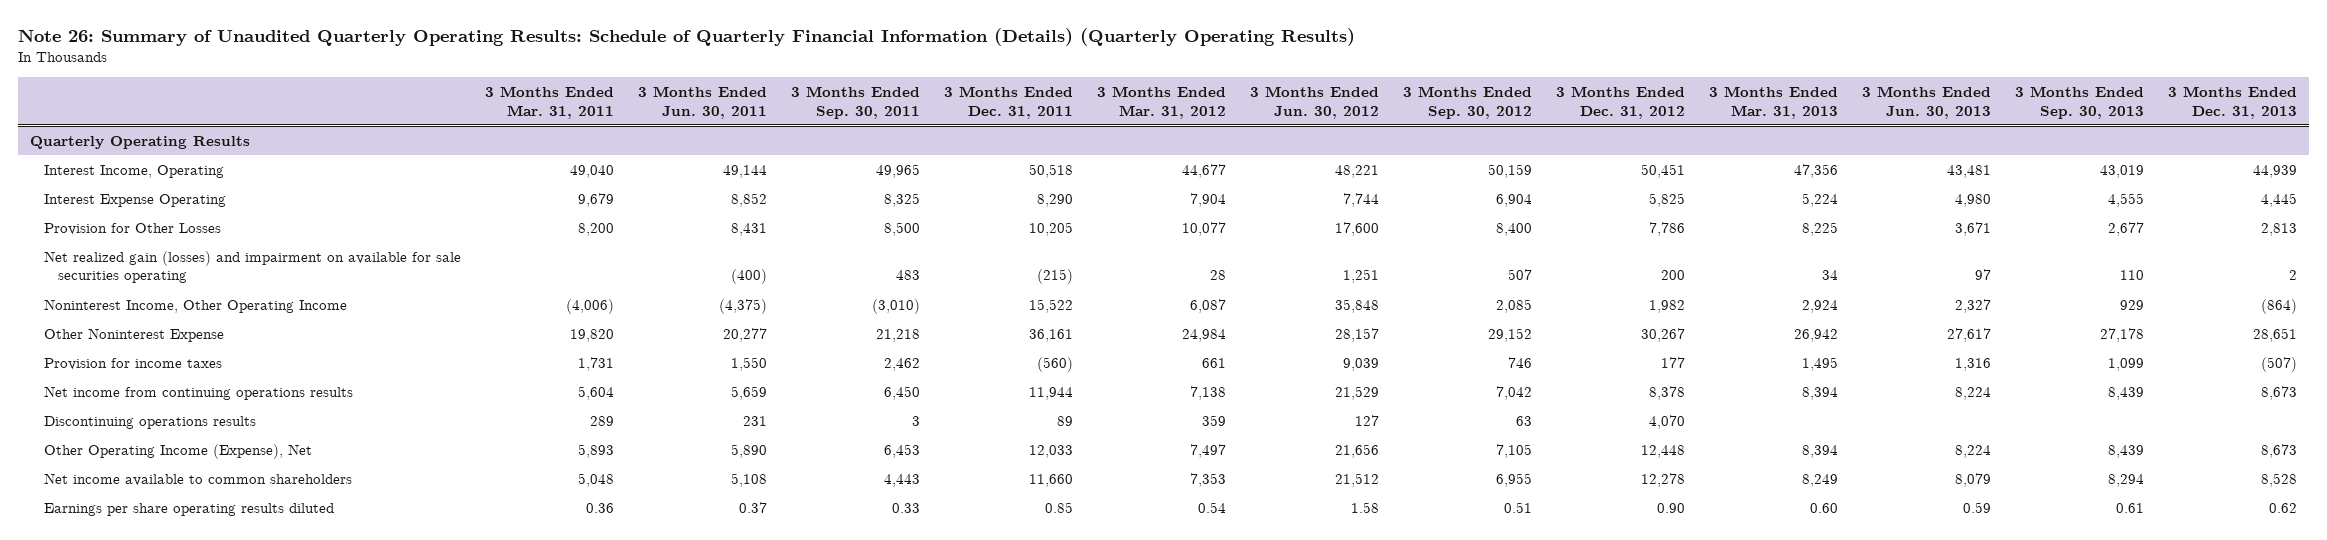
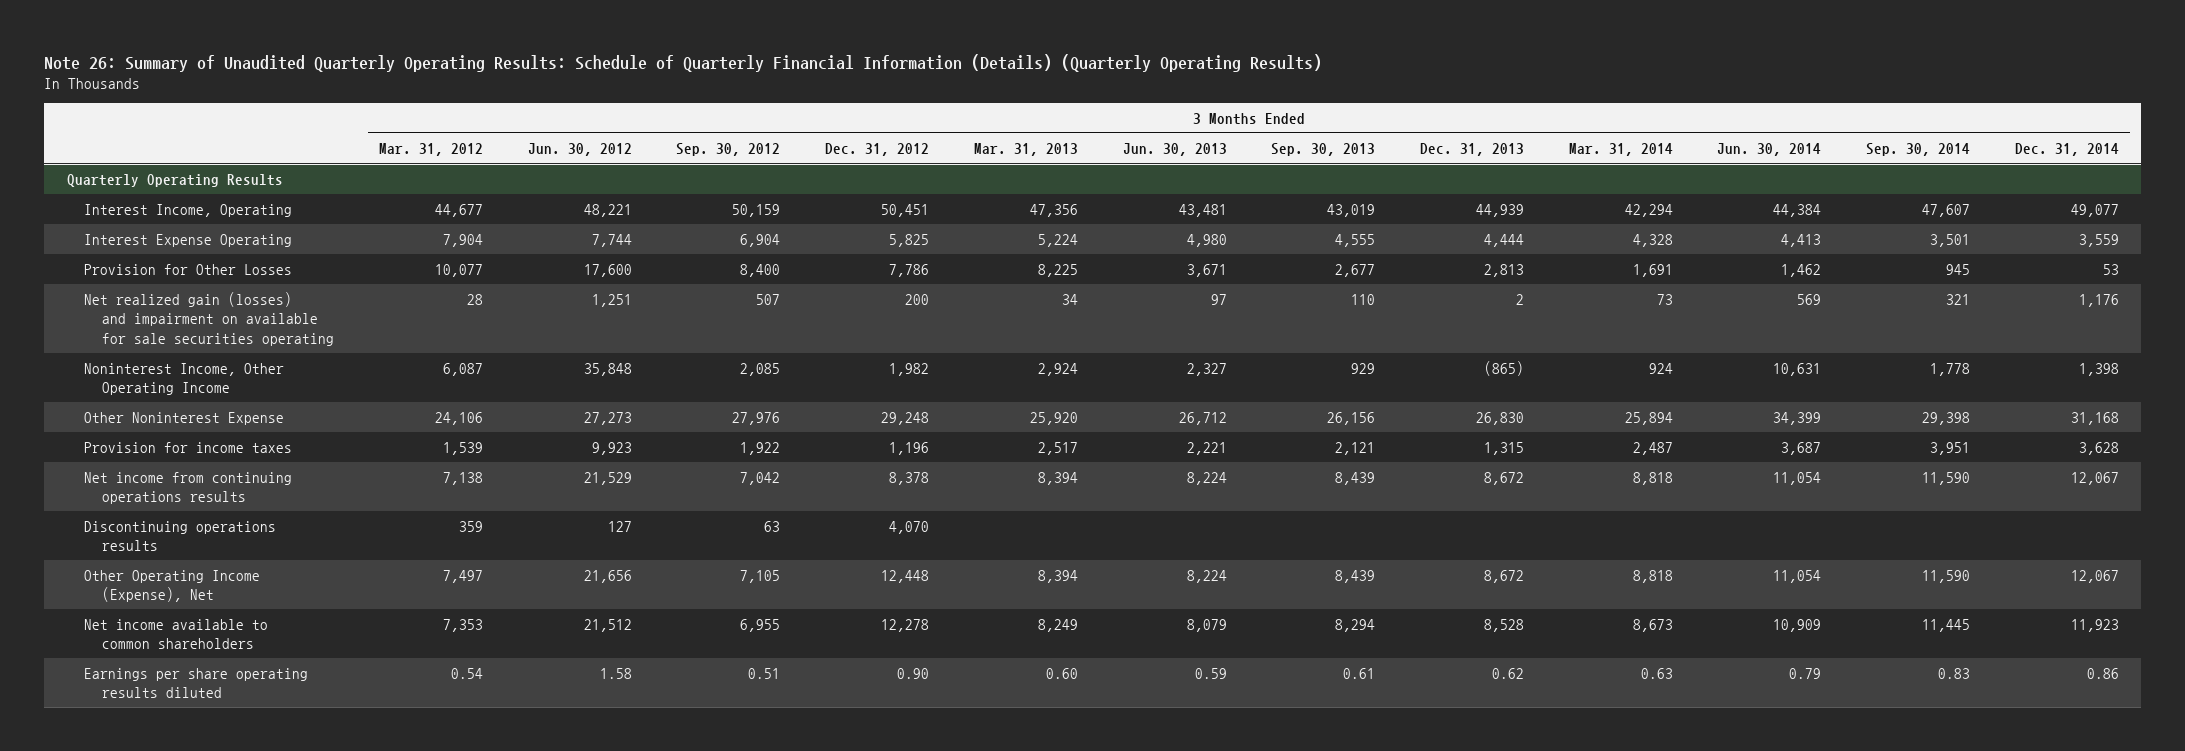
[485,86,615,119] 3 Months Ended Mar. 31, 2011 -> none
[638,86,768,119] 3 Months Ended Jun. 30, 2011 -> none
[791,86,921,119] 3 Months Ended Sep. 30, 2011 -> none
[944,86,1074,119] 3 Months Ended Dec. 31, 2011 -> none
none -> [1568,142,1673,156] Mar. 31, 2014
none -> [1717,142,1822,156] Jun. 30, 2014
none -> [1865,142,1970,156] Sep. 30, 2014
none -> [2014,142,2119,156] Dec. 31, 2014
[2260,192,2297,207] 4,445 -> [1483,233,1524,247] 4,444
[2260,298,2297,314] (864) -> [1483,360,1524,376] (865)
[1181,328,1226,342] 24,984 -> [435,411,484,425] 24,106
[1334,327,1379,342] 28,157 -> [583,411,632,425] 27,273
[1487,327,1532,342] 29,152 -> [732,411,781,425] 27,976
[1640,327,1685,342] 30,267 -> [881,411,930,425] 29,248
[1793,328,1838,342] 26,942 -> [1029,411,1078,425] 25,920
[1946,327,1991,342] 27,617 -> [1178,411,1227,425] 26,712
[2099,327,2144,342] 27,178 -> [1327,411,1376,425] 26,156
[2252,327,2297,342] 28,651 -> [1475,411,1524,425] 26,830
[1201,357,1226,368] 661 -> [443,441,484,455] 1,539
[1342,357,1379,371] 9,039 -> [591,441,632,455] 9,923
[1507,356,1532,368] 746 -> [740,441,781,455] 1,922
[1660,356,1685,368] 177 -> [889,441,930,455] 1,196
[1801,356,1838,371] 1,495 -> [1037,441,1078,455] 2,517
[1954,357,1991,371] 1,316 -> [1186,441,1227,455] 2,221
[2107,357,2144,371] 1,099 -> [1335,441,1376,455] 2,121
[2260,356,2297,372] (507) -> [1483,441,1524,455] 1,315
[2260,385,2297,400] 8,673 -> [1483,471,1524,485] 8,672
[2260,443,2297,458] 8,673 -> [1483,569,1524,583] 8,672

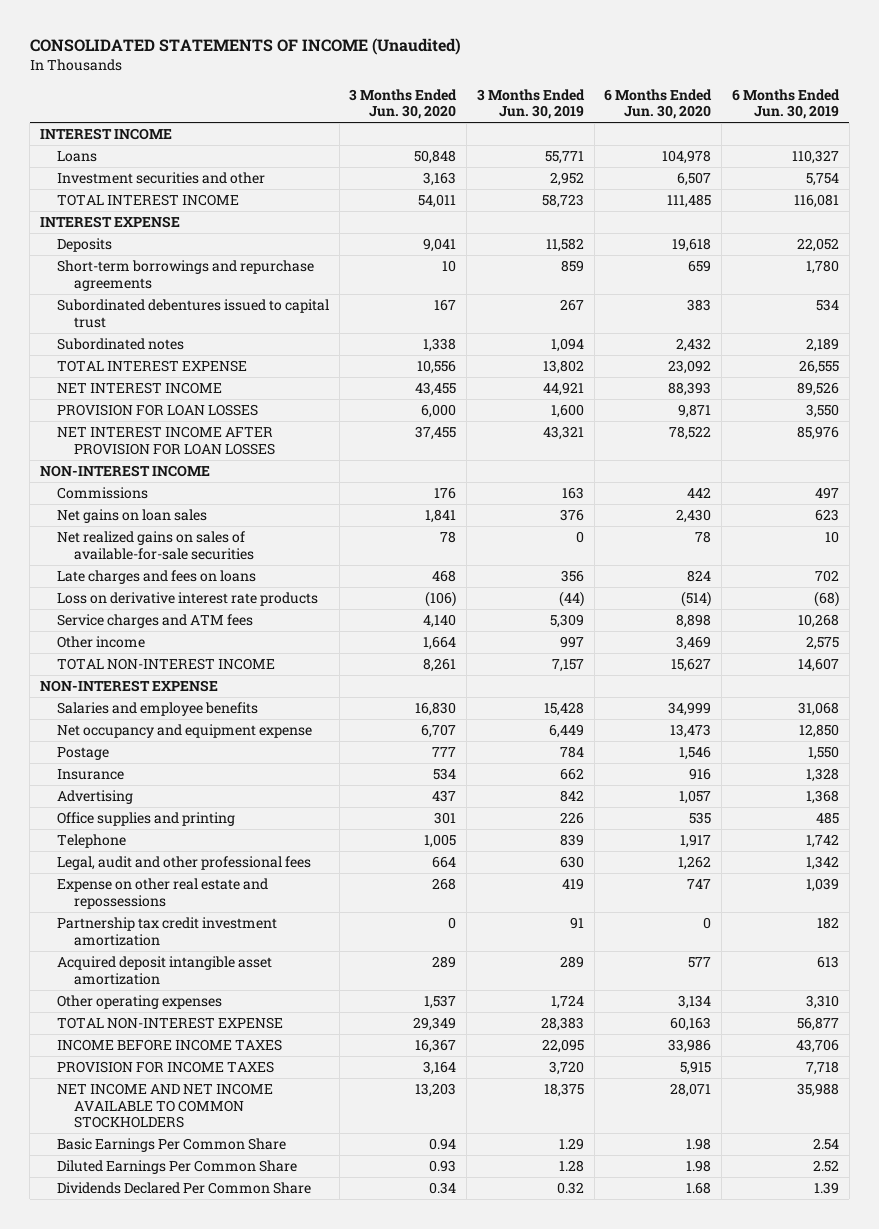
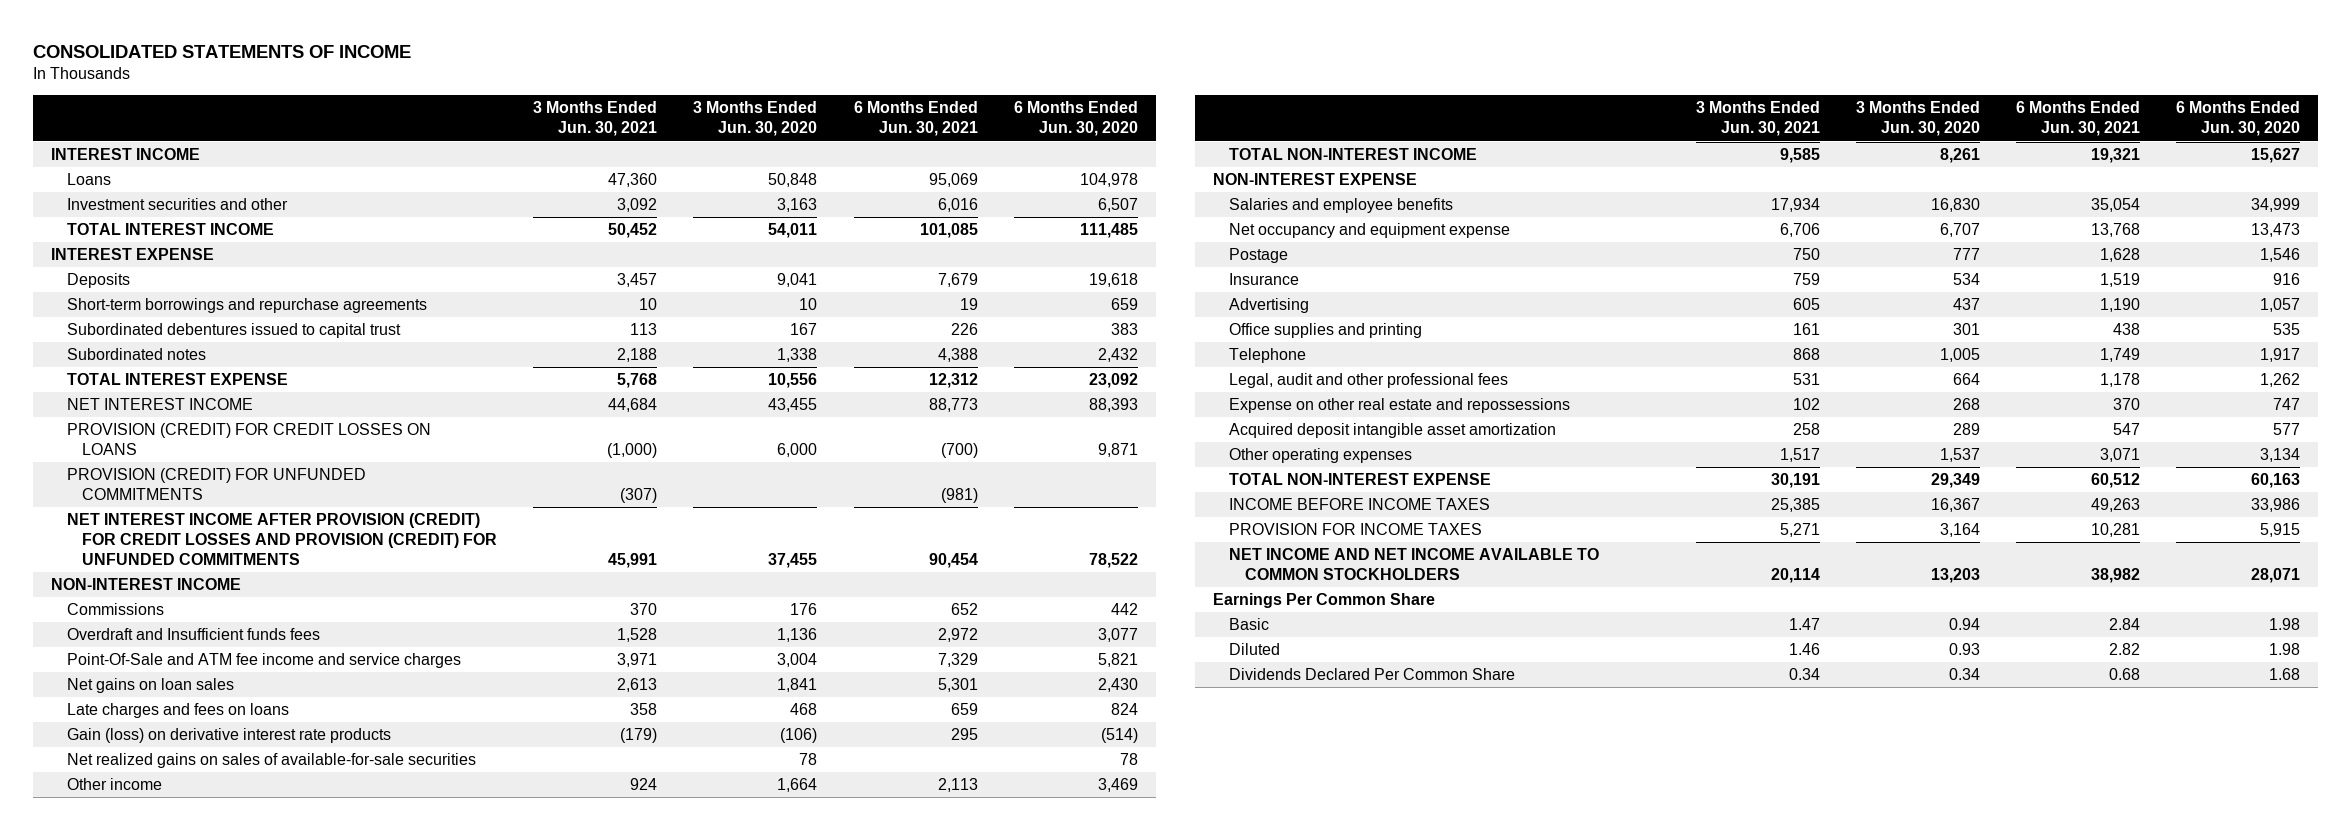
[29,38,461,56] CONSOLIDATED STATEMENTS OF INCOME (Unaudited) -> [33,44,412,58] CONSOLIDATED STATEMENTS OF INCOME
[476,88,585,120] 3 Months Ended Jun. 30, 2019 -> none
[731,88,840,120] 6 Months Ended Jun. 30, 2019 -> none
none -> [533,101,658,137] 3 Months Ended Jun. 30, 2021
none -> [853,101,978,137] 6 Months Ended Jun. 30, 2021
[56,403,258,416] PROVISION FOR LOAN LOSSES -> [66,423,431,456] PROVISION (CREDIT) FOR CREDIT LOSSES ON LOANS
none -> [66,468,366,501] PROVISION (CREDIT) FOR UNFUNDED COMMITMENTS
[56,425,275,455] NET INTEREST INCOME AFTER PROVISION FOR LOAN LOSSES -> [66,513,498,566] NET INTEREST INCOME AFTER PROVISION (CREDIT) FOR CREDIT LOSSES AND PROVISION (CREDIT) FOR UNFUNDED COMMITMENTS
none -> [66,628,320,641] Overdraft and Insufficient funds fees
none -> [66,653,461,669] Point-Of-Sale and ATM fee income and service charges
[56,613,253,628] Service charges and ATM fees -> none
[56,591,318,606] Loss on derivative interest rate products -> [66,728,391,744] Gain (loss) on derivative interest rate products
[56,530,254,560] Net realized gains on sales of available-for-sale securities -> [66,753,476,769] Net realized gains on sales of available-for-sale securities
[56,916,277,946] Partnership tax credit investment amortization -> none
none -> [1213,593,1436,609] Earnings Per Common Share
[56,1137,286,1152] Basic Earnings Per Common Share -> [1228,618,1269,631] Basic
[56,1159,297,1174] Diluted Earnings Per Common Share -> [1228,643,1280,656] Diluted

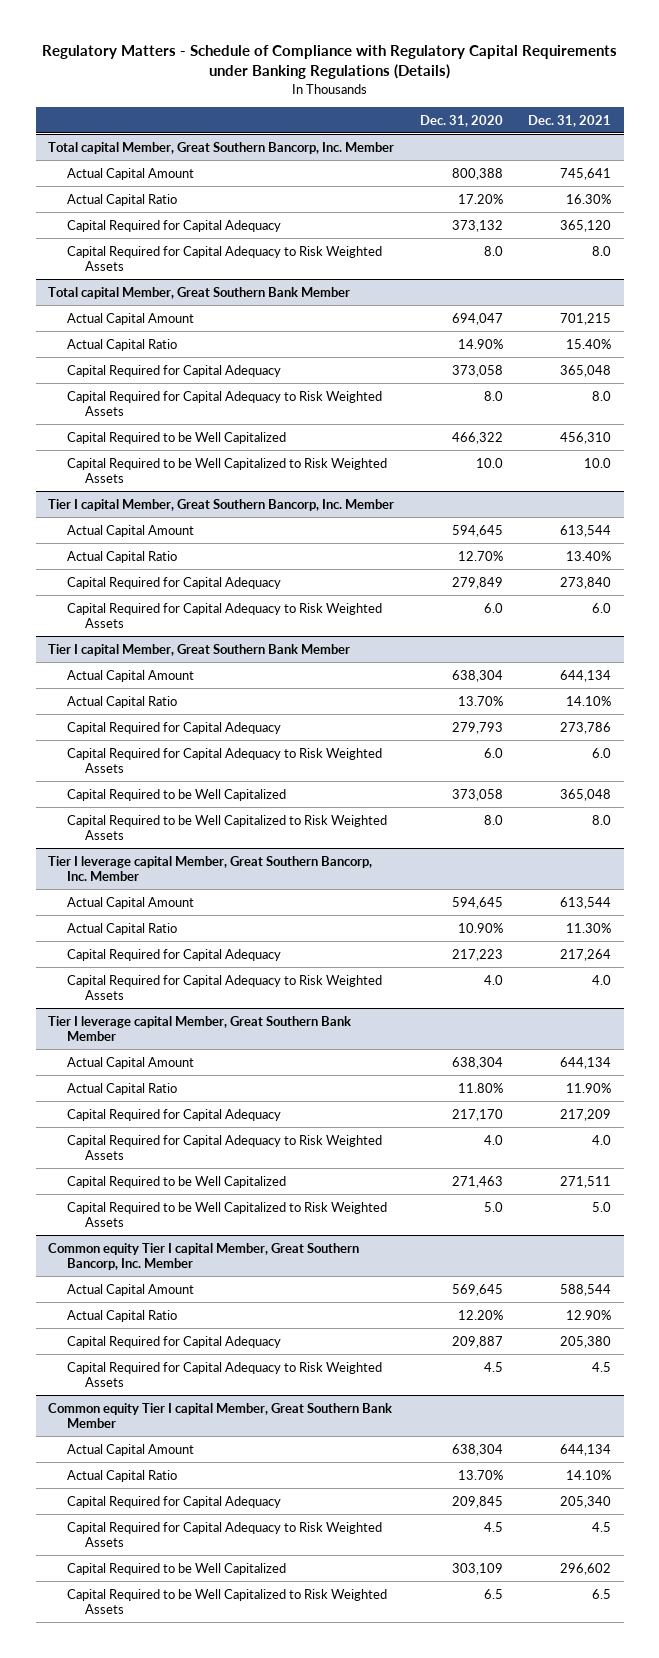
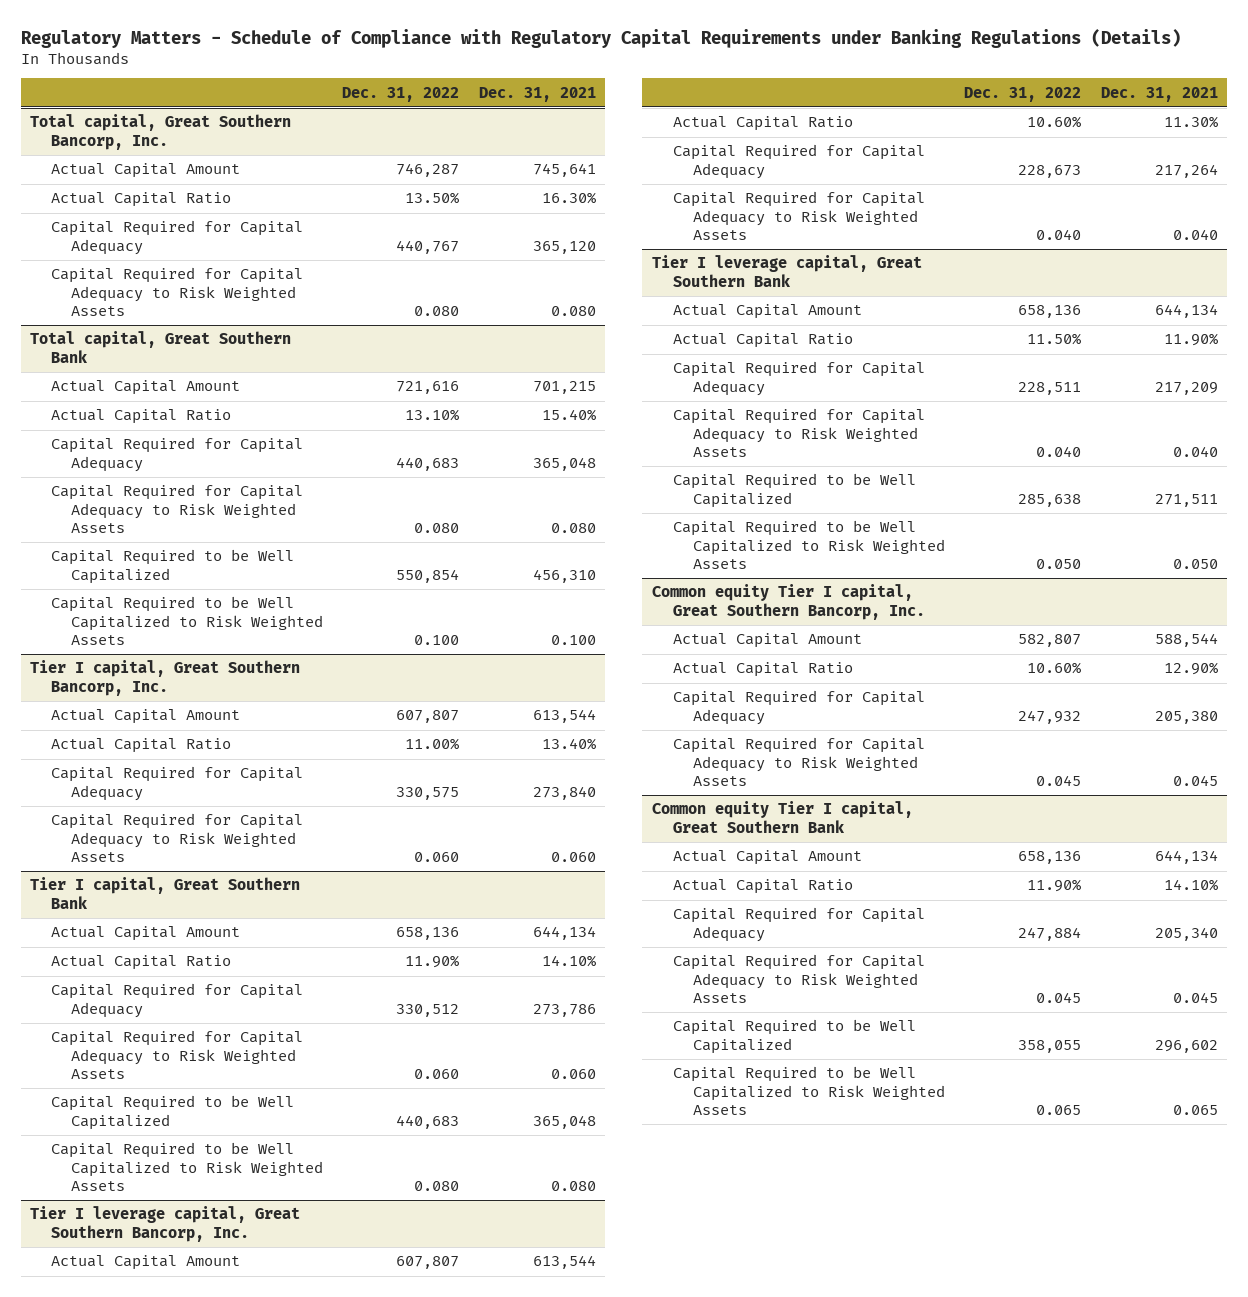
[419,114,503,127] Dec. 31, 2020 -> none
none -> [342,86,460,102] Dec. 31, 2022
[48,141,395,154] Total capital Member, Great Southern Bancorp, Inc. Member -> [30,114,292,150] Total capital, Great Southern Bancorp, Inc.
[592,245,612,256] 8.0 -> [550,305,596,316] 0.080
[48,286,351,299] Total capital Member, Great Southern Bank Member -> [30,331,292,363] Total capital, Great Southern Bank
[592,390,612,401] 8.0 -> [550,522,596,533] 0.080
[584,457,612,468] 10.0 -> [550,634,596,645] 0.100
[48,498,395,511] Tier I capital Member, Great Southern Bancorp, Inc. Member -> [30,660,301,696] Tier I capital, Great Southern Bancorp, Inc.
[592,602,612,613] 6.0 -> [550,851,596,862] 0.060
[48,643,351,656] Tier I capital Member, Great Southern Bank Member -> [30,877,301,909] Tier I capital, Great Southern Bank
[592,747,612,758] 6.0 -> [550,1068,596,1079] 0.060
[592,814,612,825] 8.0 -> [550,1180,596,1191] 0.080
[48,855,373,882] Tier I leverage capital Member, Great Southern Bancorp, Inc. Member -> [30,1206,301,1242] Tier I leverage capital, Great Southern Bancorp, Inc.
[592,974,612,985] 4.0 -> [1172,228,1218,240] 0.040
[48,1015,352,1042] Tier I leverage capital Member, Great Southern Bank Member -> [652,255,923,287] Tier I leverage capital, Great Southern Bank
[592,1134,612,1145] 4.0 -> [1172,445,1218,457] 0.040
[592,1201,612,1212] 5.0 -> [1172,558,1218,569] 0.050
[48,1242,360,1271] Common equity Tier I capital Member, Great Southern Bancorp, Inc. Member -> [652,584,925,620] Common equity Tier I capital, Great Southern Bancorp, Inc.
[592,1361,612,1372] 4.5 -> [1172,774,1218,786] 0.045
[48,1402,393,1429] Common equity Tier I capital Member, Great Southern Bank Member -> [652,801,914,833] Common equity Tier I capital, Great Southern Bank
[592,1521,612,1532] 4.5 -> [1172,991,1218,1003] 0.045
[592,1588,612,1599] 6.5 -> [1172,1104,1218,1115] 0.065

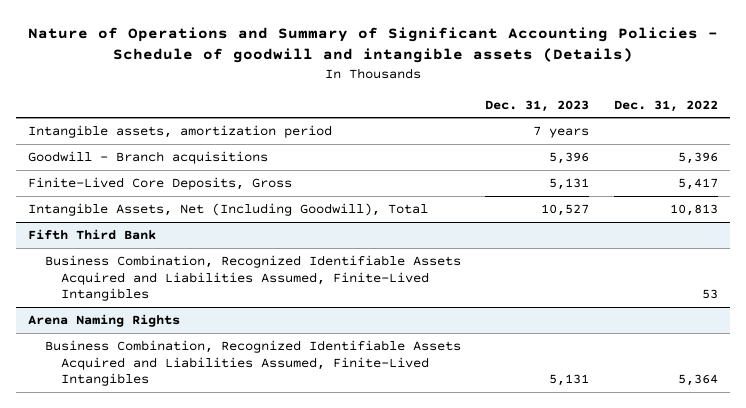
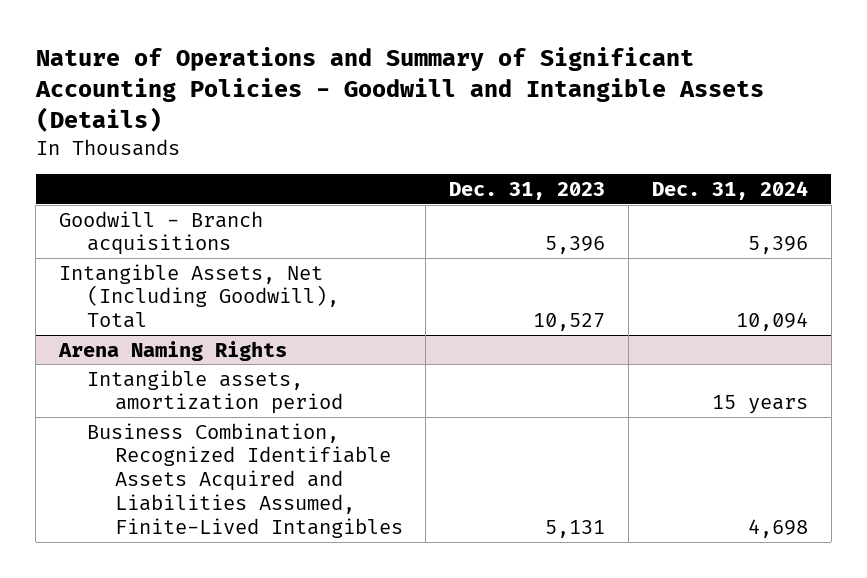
[28,26,719,64] Nature of Operations and Summary of Significant Accounting Policies - Schedule of goodwill and intangible assets (Details) -> [34,47,764,132] Nature of Operations and Summary of Significant Accounting Policies - Goodwill and Intangible Assets (Details)
[613,99,718,112] Dec. 31, 2022 -> none
none -> [651,180,808,200] Dec. 31, 2024
[28,124,333,138] Intangible assets, amortization period -> none
[28,176,293,190] Finite-Lived Core Deposits, Gross -> none
[28,228,157,240] Fifth Third Bank -> none
[44,254,461,302] Business Combination, Recognized Identifiable Assets Acquired and Liabilities Assumed, Finite-Lived Intangibles -> none
none -> [86,369,343,415] Intangible assets, amortization period

